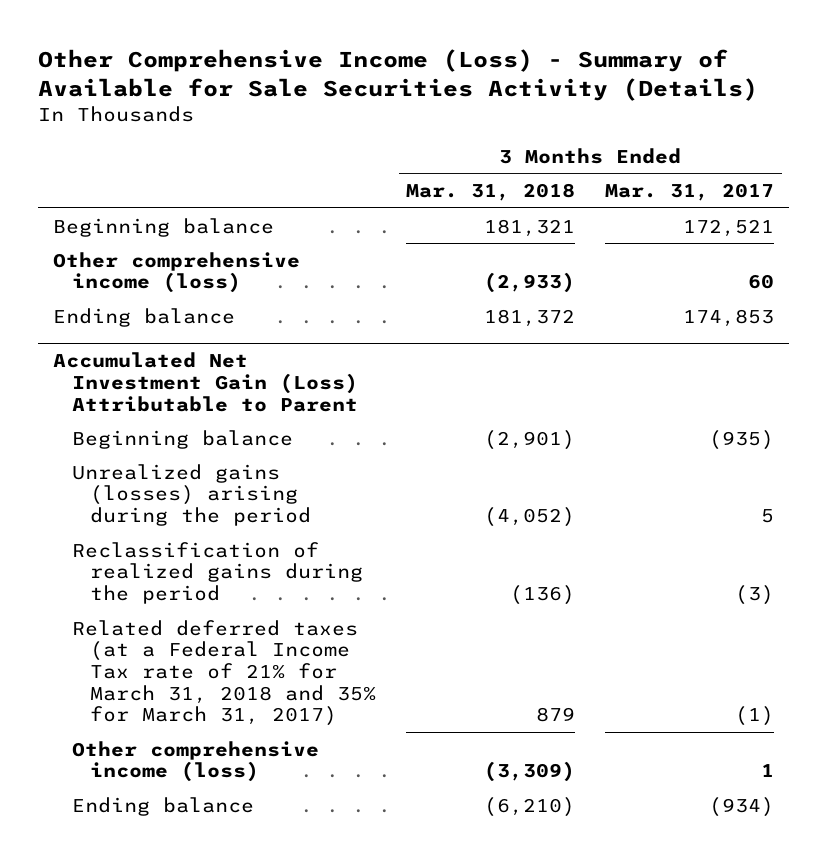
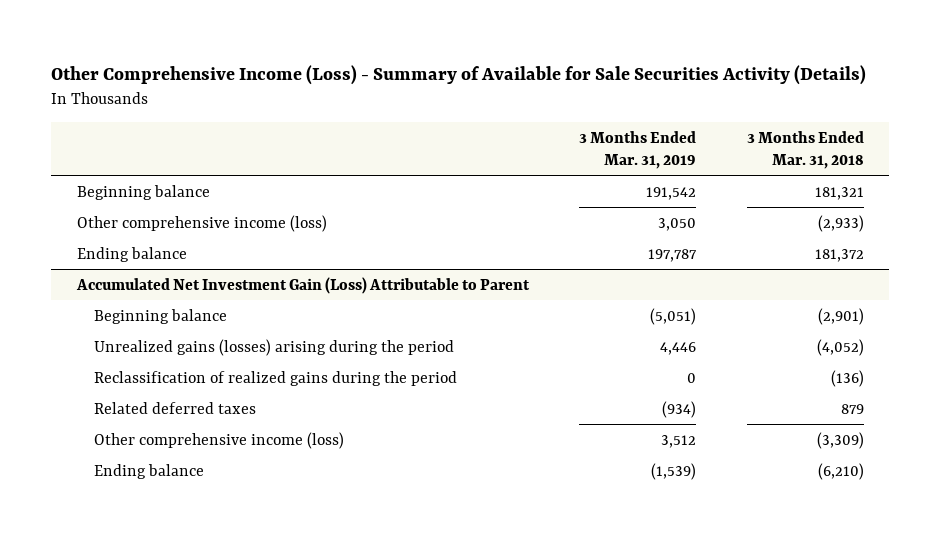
[605,182,775,201] Mar. 31, 2017 -> none
none -> [579,131,697,170] 3 Months Ended Mar. 31, 2019
[71,619,377,727] Related deferred taxes (at a Federal Income Tax rate of 21% for March 31, 2018 and 35% for March 31, 2017) -> [94,401,257,414] Related deferred taxes

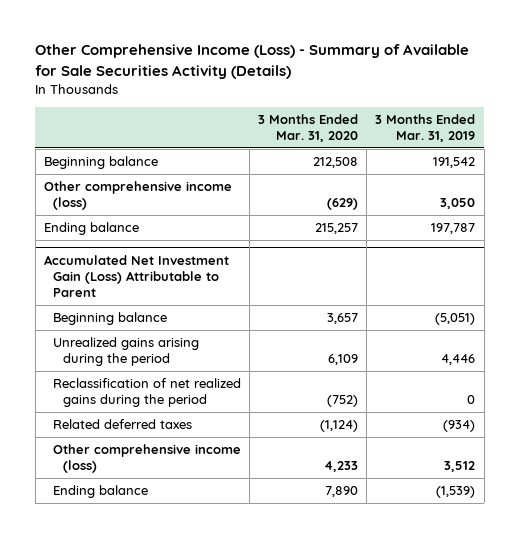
[746,131,864,170] 3 Months Ended Mar. 31, 2018 -> none
none -> [258,113,359,142] 3 Months Ended Mar. 31, 2020
[94,338,455,356] Unrealized gains (losses) arising during the period -> [53,337,200,367] Unrealized gains arising during the period
[94,370,458,386] Reclassification of realized gains during the period -> [53,378,242,408] Reclassification of net realized gains during the period

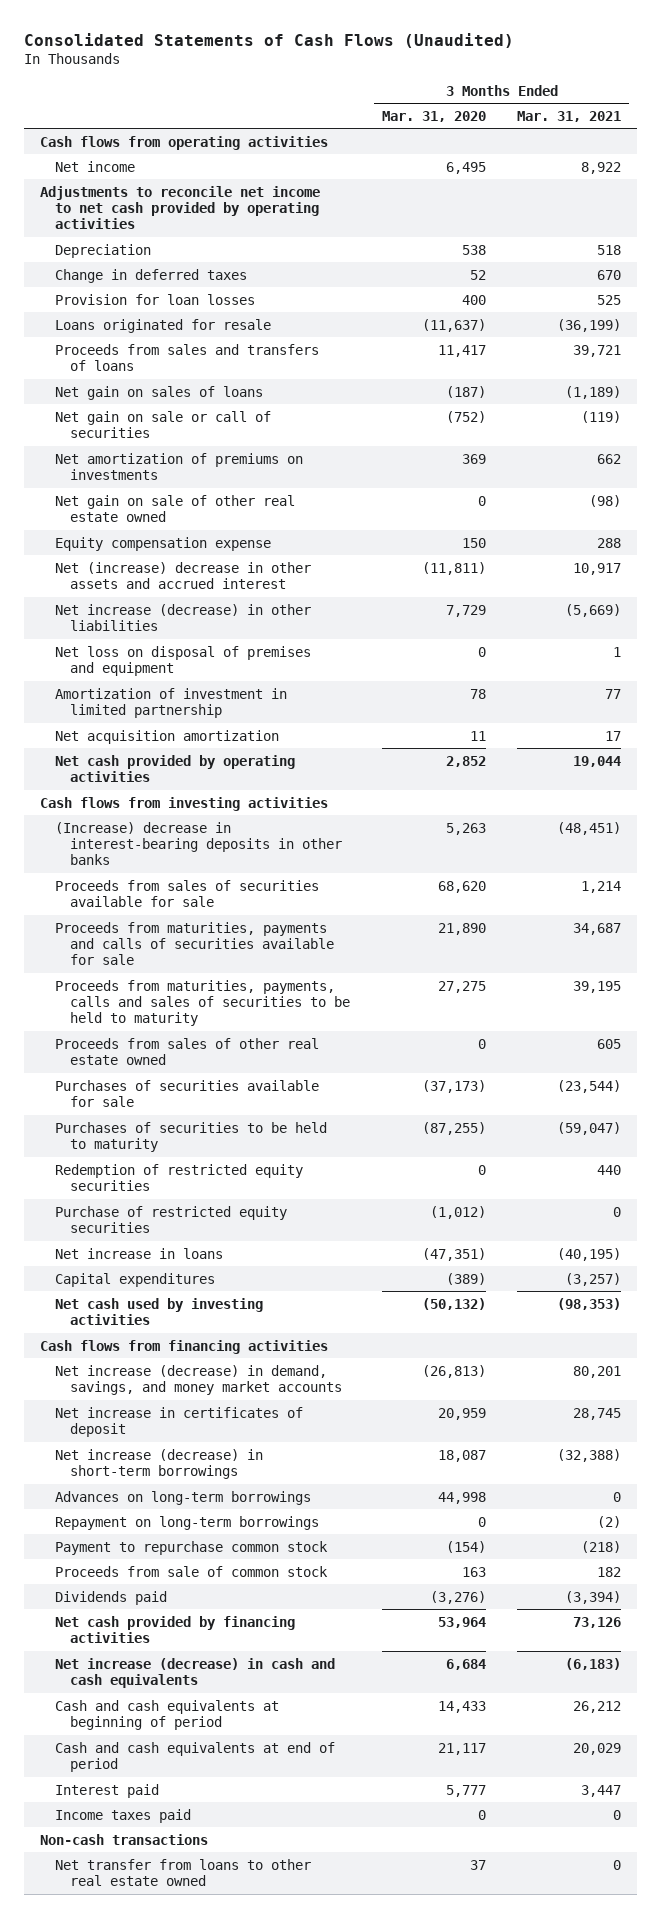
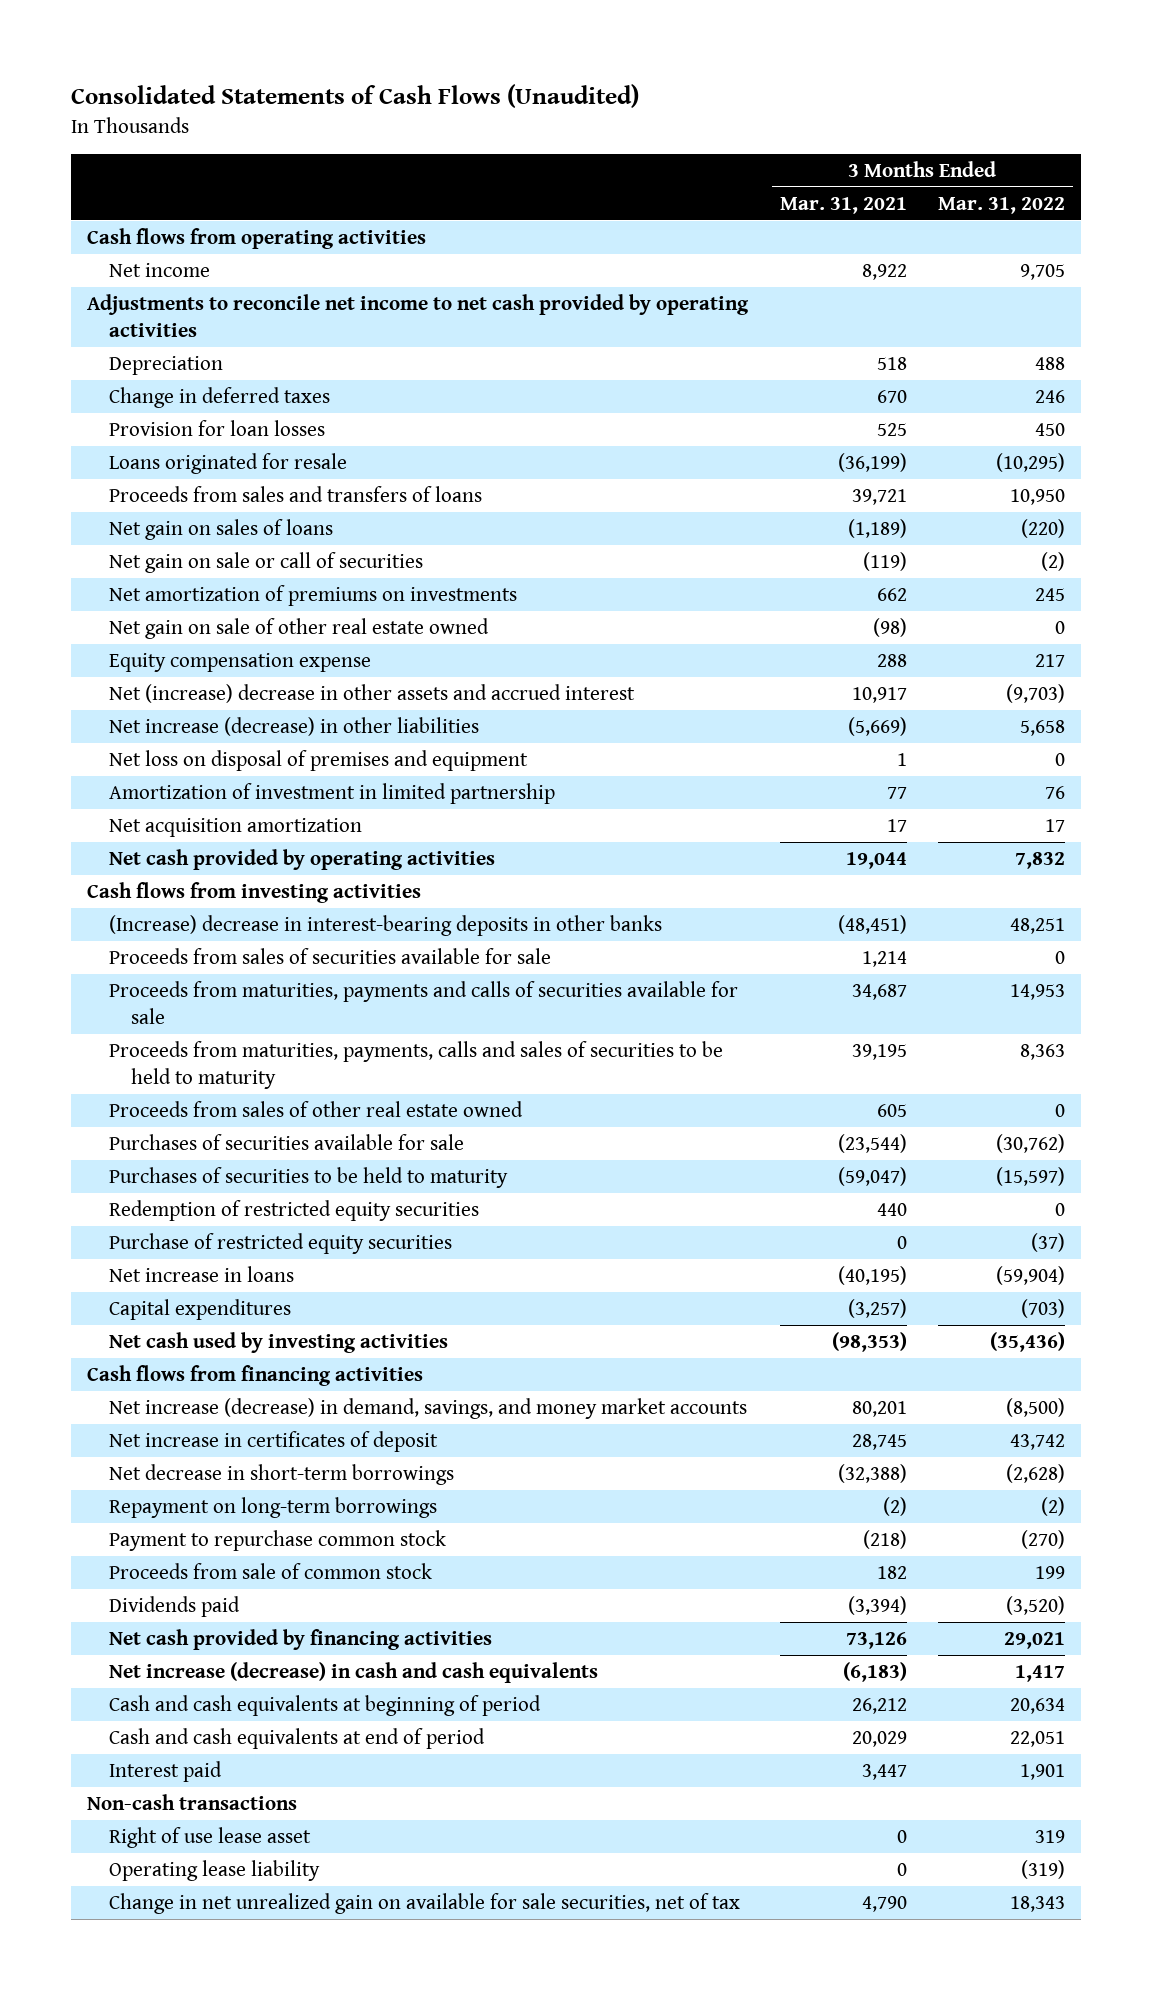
[381,110,486,122] Mar. 31, 2020 -> none
none -> [937,196,1065,214] Mar. 31, 2022
[55,1490,312,1505] Advances on long-term borrowings -> none
[55,1448,264,1480] Net increase (decrease) in short-term borrowings -> [109,1463,455,1485] Net decrease in short-term borrowings
[55,1808,192,1823] Income taxes paid -> none
[55,1858,312,1887] Net transfer from loans to other real estate owned -> none
none -> [109,1826,312,1848] Right of use lease asset
none -> [109,1859,321,1881] Operating lease liability
none -> [109,1892,741,1914] Change in net unrealized gain on available for sale securities, net of tax

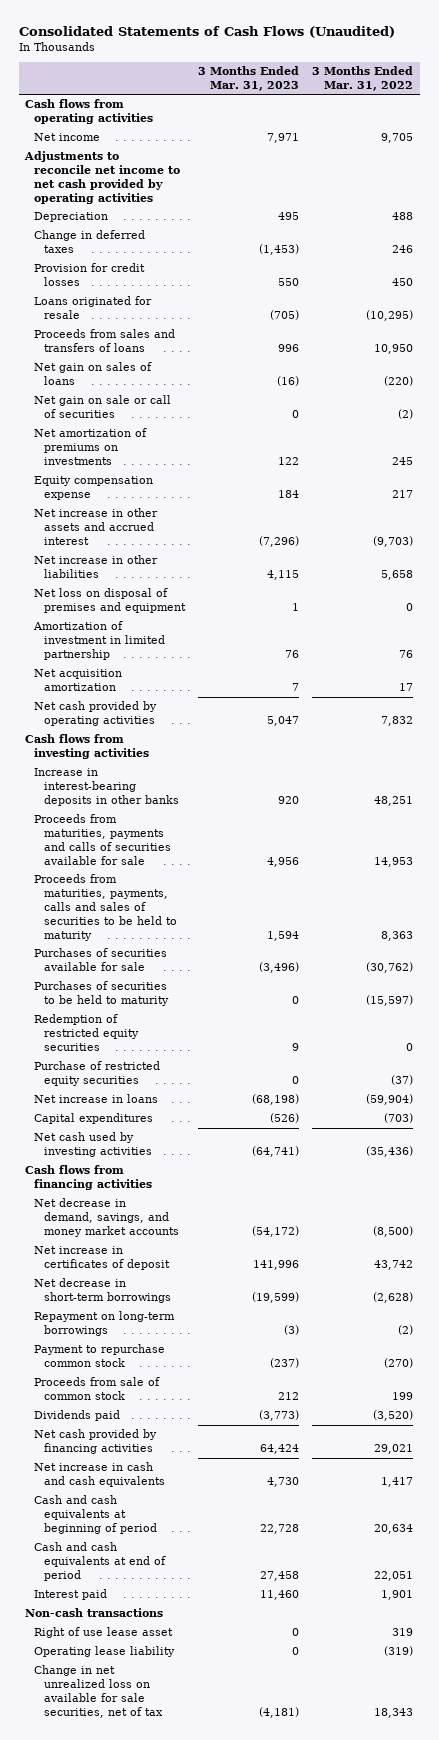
[779,196,907,214] Mar. 31, 2021 -> none
none -> [197,66,299,92] 3 Months Ended Mar. 31, 2023
[109,419,326,436] Provision for loan losses -> [34,263,146,287] Provision for credit losses
[109,617,490,639] Net gain on sale of other real estate owned -> none
[109,683,636,703] Net (increase) decrease in other assets and accrued interest -> [34,508,159,546] Net increase in other assets and accrued interest
[109,716,480,736] Net increase (decrease) in other liabilities -> [34,555,159,579] Net increase in other liabilities
[109,947,552,964] Proceeds from sales of securities available for sale -> none
[109,914,663,936] (Increase) decrease in interest-bearing deposits in other banks -> [34,768,179,807] Increase in interest-bearing deposits in other banks
[109,1100,524,1117] Proceeds from sales of other real estate owned -> none
[109,1397,748,1419] Net increase (decrease) in demand, savings, and money market accounts -> [34,1198,179,1238] Net decrease in demand, savings, and money market accounts
[109,1661,599,1683] Net increase (decrease) in cash and cash equivalents -> [34,1462,165,1488] Net increase in cash and cash equivalents
[109,1892,741,1914] Change in net unrealized gain on available for sale securities, net of tax -> [34,1665,163,1719] Change in net unrealized loss on available for sale securities, net of tax

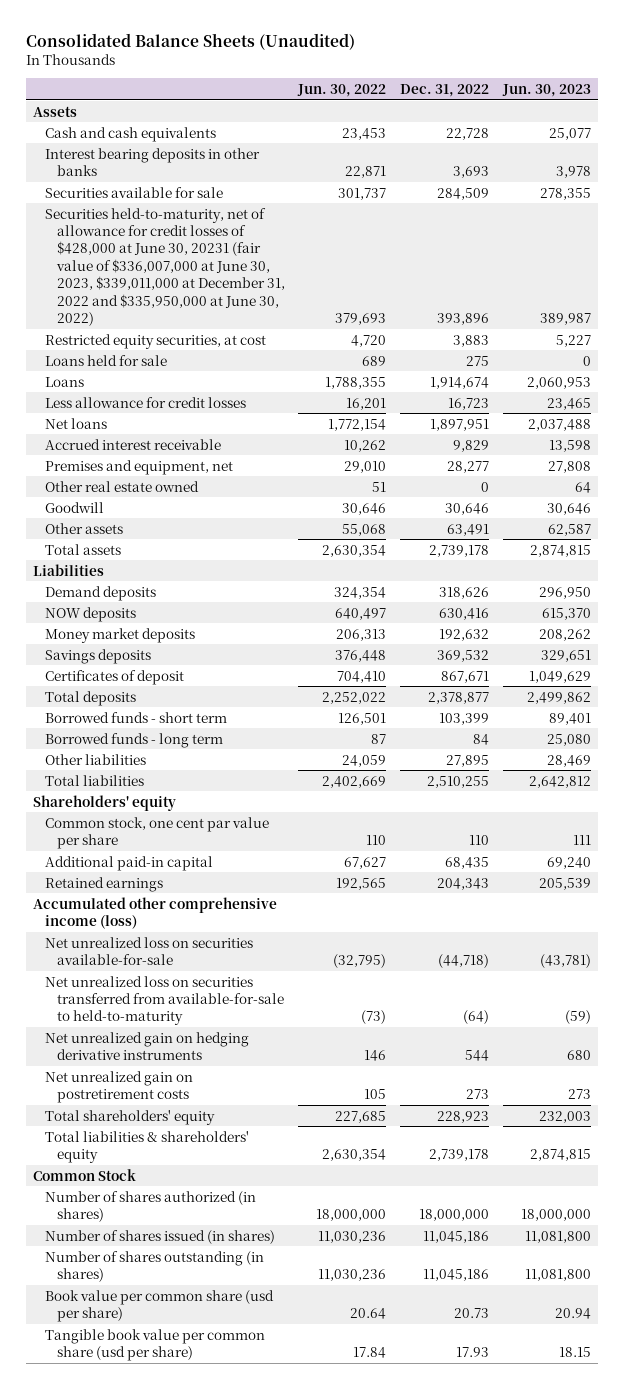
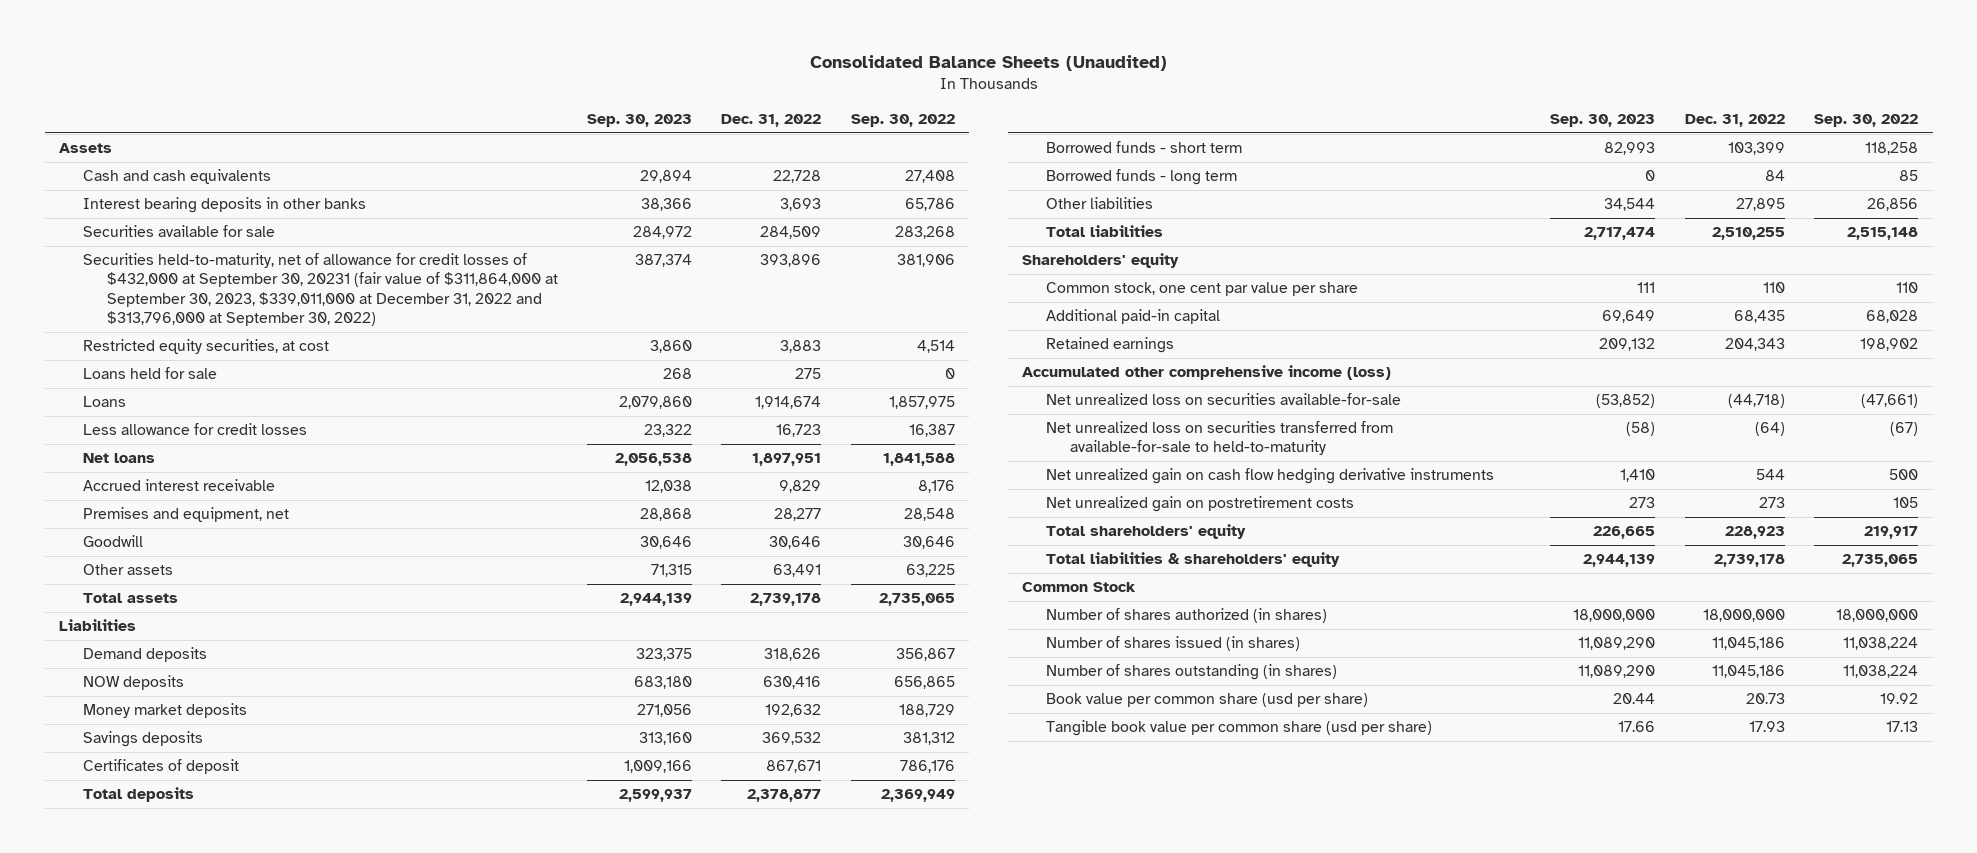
[297,83,387,97] Jun. 30, 2022 -> none
[501,83,591,97] Jun. 30, 2023 -> none
none -> [587,113,693,127] Sep. 30, 2023
none -> [850,113,955,127] Sep. 30, 2022
[44,207,285,327] Securities held-to-maturity, net of allowance for credit losses of $428,000 at June 30, 20231 (fair value of $336,007,000 at June 30, 2023, $339,011,000 at December 31, 2022 and $335,950,000 at June 30, 2022) -> [83,253,558,326] Securities held-to-maturity, net of allowance for credit losses of $432,000 at September 30, 20231 (fair value of $311,864,000 at September 30, 2023, $339,011,000 at December 31, 2022 and $313,796,000 at September 30, 2022)
[44,480,199,492] Other real estate owned -> none
[44,1031,249,1061] Net unrealized gain on hedging derivative instruments -> [1046,468,1495,485] Net unrealized gain on cash flow hedging derivative instruments

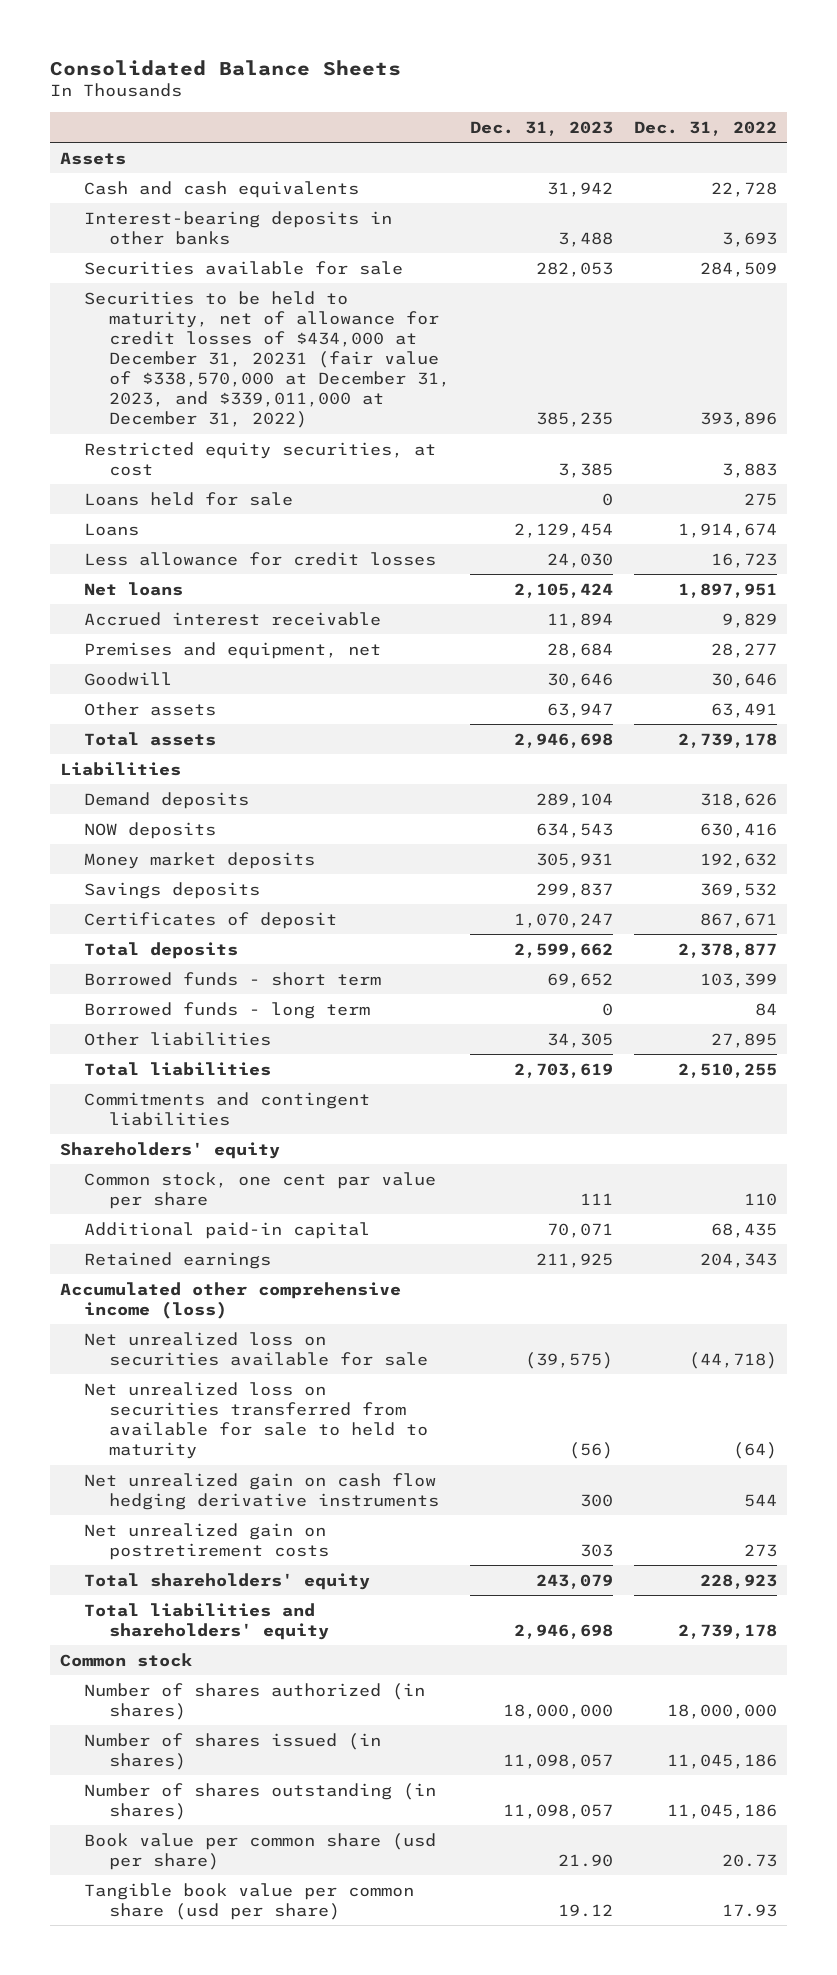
[809,55,1167,72] Consolidated Balance Sheets (Unaudited) -> [49,59,401,76] Consolidated Balance Sheets
[587,113,693,127] Sep. 30, 2023 -> none
[850,113,955,127] Sep. 30, 2022 -> none
none -> [470,120,614,136] Dec. 31, 2023
[83,197,367,214] Interest bearing deposits in other banks -> [84,210,393,245] Interest-bearing deposits in other banks
[83,253,558,326] Securities held-to-maturity, net of allowance for credit losses of $432,000 at September 30, 20231 (fair value of $311,864,000 at September 30, 2023, $339,011,000 at December 31, 2022 and $313,796,000 at September 30, 2022) -> [84,290,450,429] Securities to be held to maturity, net of allowance for credit losses of $434,000 at December 31, 20231 (fair value of $338,570,000 at December 31, 2023, and $339,011,000 at December 31, 2022)
none -> [84,1091,371,1126] Commitments and contingent liabilities
[1046,393,1402,406] Net unrealized loss on securities available-for-sale -> [84,1331,428,1366] Net unrealized loss on securities available for sale
[1046,421,1394,456] Net unrealized loss on securities transferred from available-for-sale to held-to-maturity -> [84,1381,428,1460] Net unrealized loss on securities transferred from available for sale to held to maturity
[1046,552,1341,568] Total liabilities & shareholders' equity -> [84,1602,329,1640] Total liabilities and shareholders' equity
[1022,582,1137,593] Common Stock -> [60,1652,193,1667] Common stock

